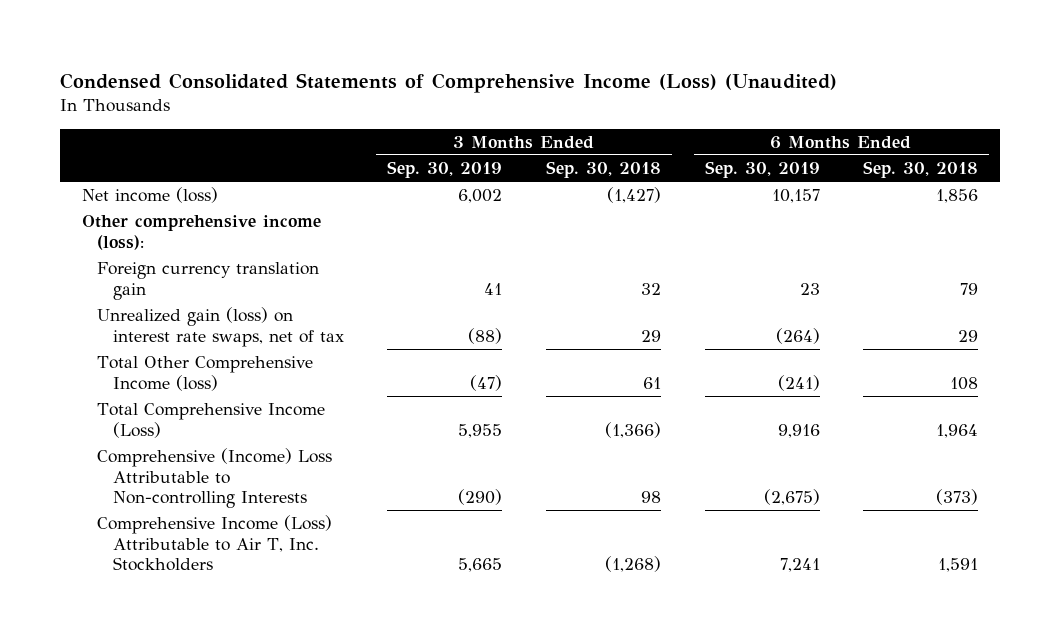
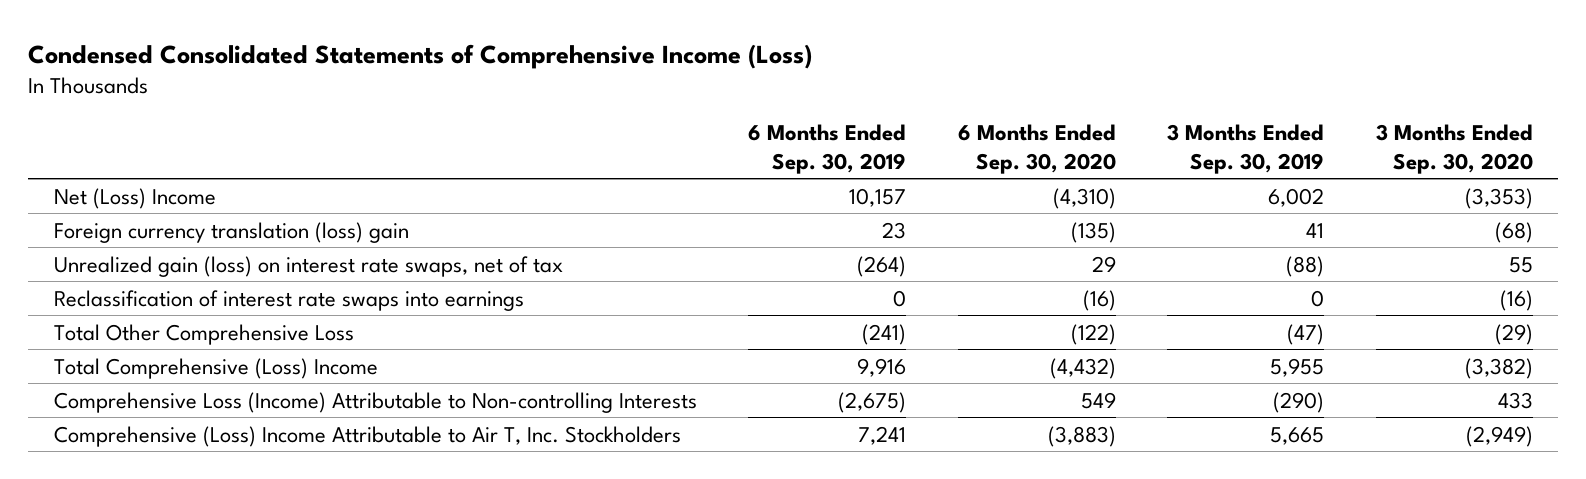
[60,72,838,93] Condensed Consolidated Statements of Comprehensive Income (Loss) (Unaudited) -> [28,43,813,69] Condensed Consolidated Statements of Comprehensive Income (Loss)
[545,161,661,179] Sep. 30, 2018 -> none
[863,161,979,179] Sep. 30, 2018 -> none
none -> [957,124,1116,174] 6 Months Ended Sep. 30, 2020
none -> [1375,124,1533,174] 3 Months Ended Sep. 30, 2020
[82,215,322,250] Other comprehensive income (loss): -> none
[82,187,219,204] Net income (loss) -> [53,187,216,209] Net (Loss) Income
[97,262,320,300] Foreign currency translation gain -> [53,221,409,243] Foreign currency translation (loss) gain
none -> [53,289,524,311] Reclassification of interest rate swaps into earnings
[97,356,314,391] Total Other Comprehensive Income (loss) -> [53,323,354,345] Total Other Comprehensive Loss
[97,403,326,438] Total Comprehensive Income (Loss) -> [53,357,378,379] Total Comprehensive (Loss) Income
[97,448,333,509] Comprehensive (Income) Loss Attributable to Non-controlling Interests -> [53,391,697,413] Comprehensive Loss (Income) Attributable to Non-controlling Interests
[97,515,333,572] Comprehensive Income (Loss) Attributable to Air T, Inc. Stockholders -> [53,425,681,447] Comprehensive (Loss) Income Attributable to Air T, Inc. Stockholders

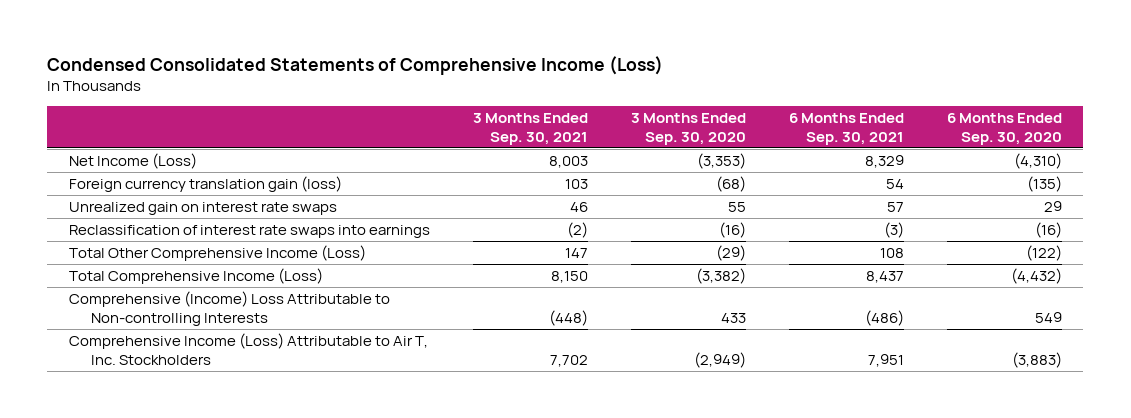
[748,124,907,174] 6 Months Ended Sep. 30, 2019 -> none
[1167,124,1325,174] 3 Months Ended Sep. 30, 2019 -> none
none -> [472,113,588,145] 3 Months Ended Sep. 30, 2021
none -> [788,113,904,145] 6 Months Ended Sep. 30, 2021
[53,187,216,209] Net (Loss) Income -> [68,153,197,170] Net Income (Loss)
[53,221,409,243] Foreign currency translation (loss) gain -> [68,176,342,193] Foreign currency translation gain (loss)
[53,255,563,277] Unrealized gain (loss) on interest rate swaps, net of tax -> [68,202,337,216] Unrealized gain on interest rate swaps
[53,323,354,345] Total Other Comprehensive Loss -> [68,245,366,262] Total Other Comprehensive Income (Loss)
[53,357,378,379] Total Comprehensive (Loss) Income -> [68,268,323,285] Total Comprehensive Income (Loss)
[53,391,697,413] Comprehensive Loss (Income) Attributable to Non-controlling Interests -> [68,291,390,326] Comprehensive (Income) Loss Attributable to Non-controlling Interests
[53,425,681,447] Comprehensive (Loss) Income Attributable to Air T, Inc. Stockholders -> [68,333,428,365] Comprehensive Income (Loss) Attributable to Air T, Inc. Stockholders

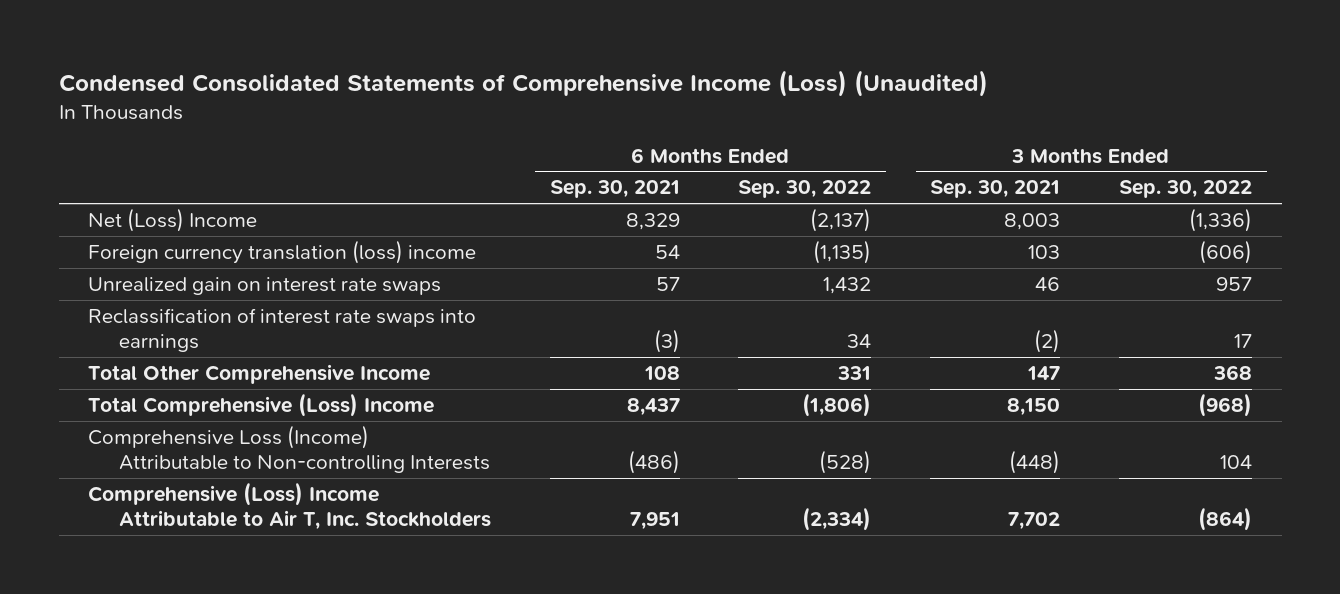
[47,55,664,75] Condensed Consolidated Statements of Comprehensive Income (Loss) -> [58,70,988,98] Condensed Consolidated Statements of Comprehensive Income (Loss) (Unaudited)
[630,113,746,145] 3 Months Ended Sep. 30, 2020 -> none
[946,113,1062,145] 6 Months Ended Sep. 30, 2020 -> none
none -> [738,180,872,199] Sep. 30, 2022
none -> [1119,180,1253,199] Sep. 30, 2022
[68,153,197,170] Net Income (Loss) -> [88,207,258,232] Net (Loss) Income
[68,176,342,193] Foreign currency translation gain (loss) -> [88,239,477,264] Foreign currency translation (loss) income
[68,245,366,262] Total Other Comprehensive Income (Loss) -> [88,363,431,384] Total Other Comprehensive Income
[68,268,323,285] Total Comprehensive Income (Loss) -> [88,392,435,417] Total Comprehensive (Loss) Income
[68,291,390,326] Comprehensive (Income) Loss Attributable to Non-controlling Interests -> [88,424,490,473] Comprehensive Loss (Income) Attributable to Non-controlling Interests
[68,333,428,365] Comprehensive Income (Loss) Attributable to Air T, Inc. Stockholders -> [88,481,491,530] Comprehensive (Loss) Income Attributable to Air T, Inc. Stockholders

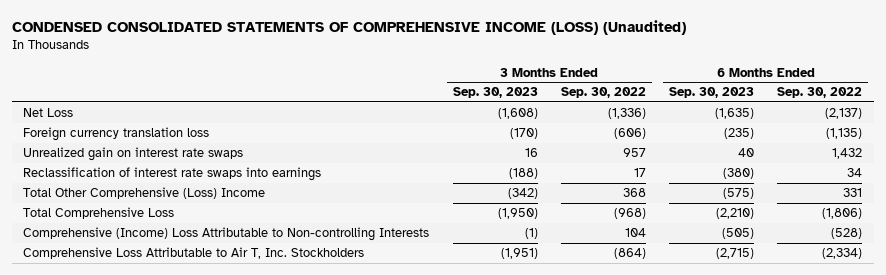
[58,70,988,98] Condensed Consolidated Statements of Comprehensive Income (Loss) (Unaudited) -> [11,19,686,35] CONDENSED CONSOLIDATED STATEMENTS OF COMPREHENSIVE INCOME (LOSS) (Unaudited)
[549,180,680,199] Sep. 30, 2021 -> none
[930,180,1061,199] Sep. 30, 2021 -> none
none -> [452,87,538,99] Sep. 30, 2023
none -> [669,87,755,99] Sep. 30, 2023
[88,207,258,232] Net (Loss) Income -> [23,108,74,118] Net Loss
[88,239,477,264] Foreign currency translation (loss) income -> [23,127,210,142] Foreign currency translation loss
[88,363,431,384] Total Other Comprehensive Income -> [23,187,266,200] Total Other Comprehensive (Loss) Income
[88,392,435,417] Total Comprehensive (Loss) Income -> [23,207,175,220] Total Comprehensive Loss
[88,424,490,473] Comprehensive Loss (Income) Attributable to Non-controlling Interests -> [23,227,430,242] Comprehensive (Income) Loss Attributable to Non-controlling Interests
[88,481,491,530] Comprehensive (Loss) Income Attributable to Air T, Inc. Stockholders -> [23,247,365,260] Comprehensive Loss Attributable to Air T, Inc. Stockholders

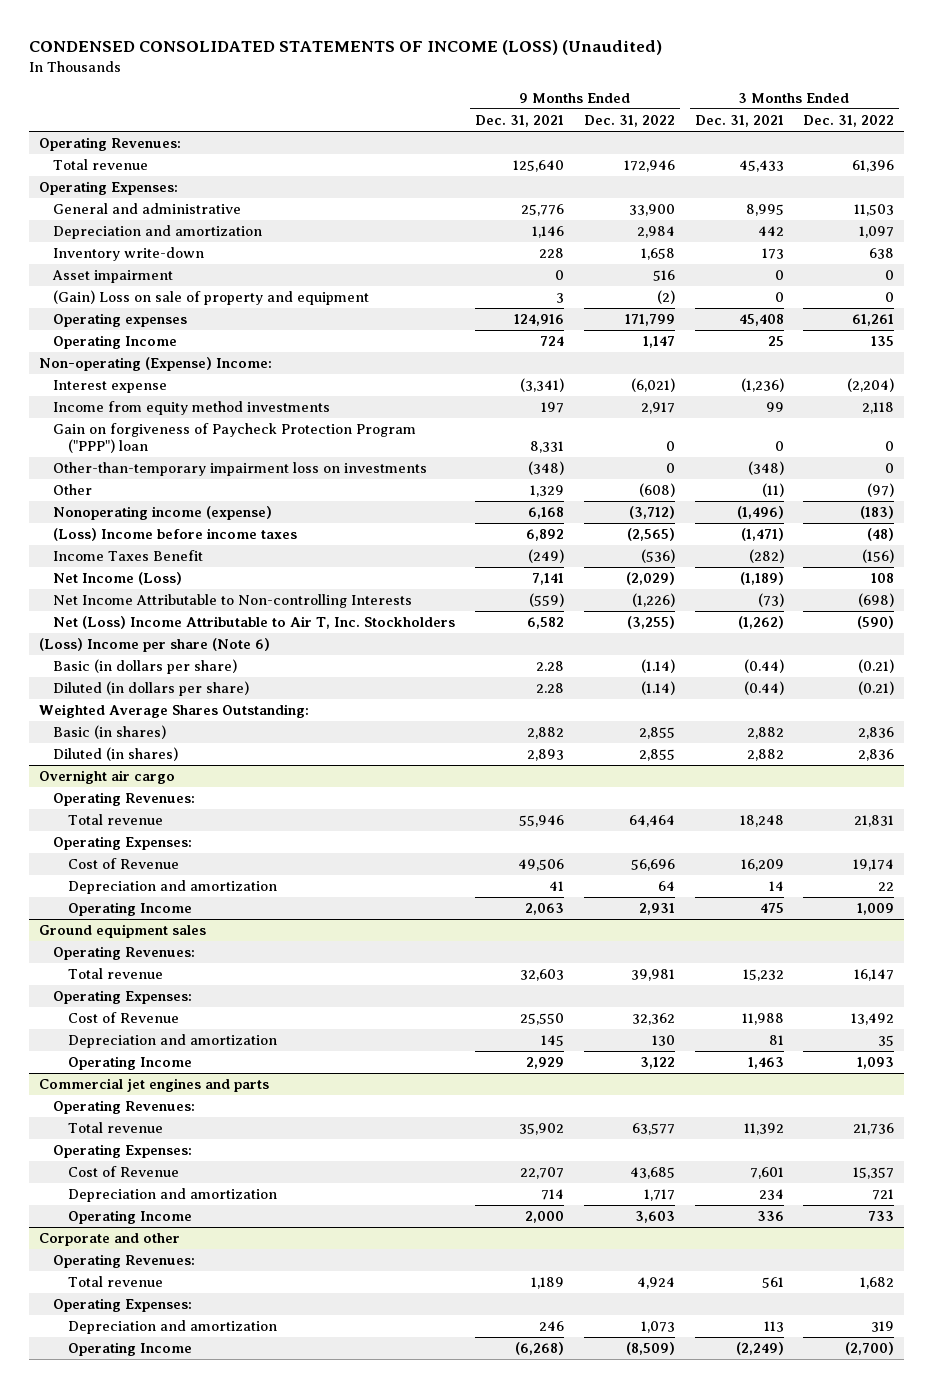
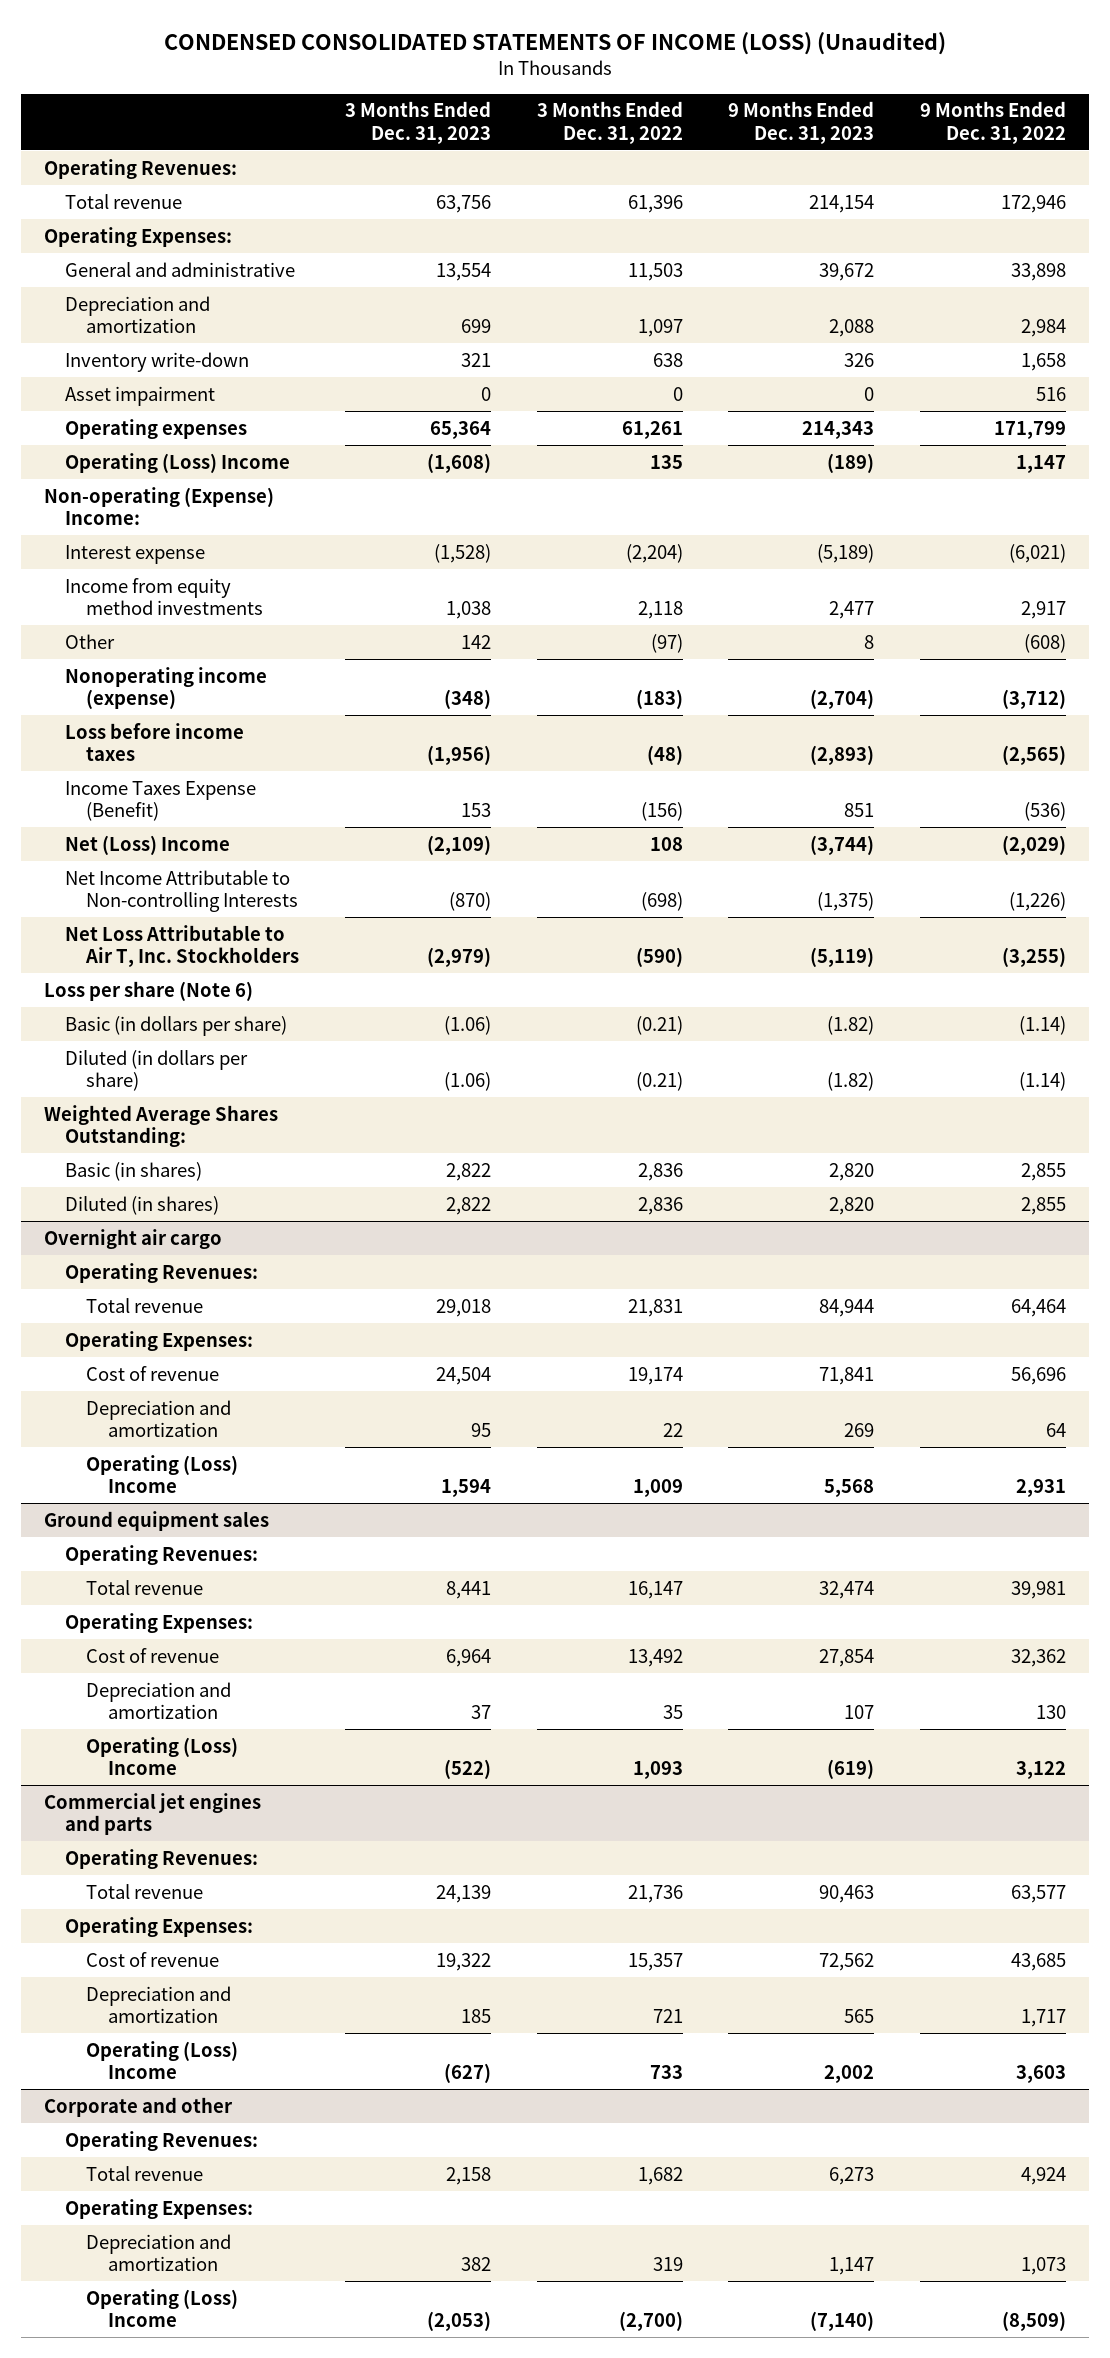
[475,115,565,128] Dec. 31, 2021 -> none
[694,115,784,128] Dec. 31, 2021 -> none
none -> [344,101,491,144] 3 Months Ended Dec. 31, 2023
none -> [728,101,875,144] 9 Months Ended Dec. 31, 2023
[628,204,675,217] 33,900 -> [1011,262,1067,281] 33,898
[53,290,370,306] (Gain) Loss on sale of property and equipment -> none
[53,335,178,350] Operating Income -> [64,452,290,473] Operating (Loss) Income
[53,423,417,454] Gain on forgiveness of Paycheck Protection Program ("PPP") loan -> none
[53,462,428,477] Other-than-temporary impairment loss on investments -> none
[53,528,298,542] (Loss) Income before income taxes -> [64,722,244,761] Loss before income taxes
[53,550,204,562] Income Taxes Benefit -> [64,780,256,821] Income Taxes Expense (Benefit)
[53,572,183,586] Net Income (Loss) -> [64,834,230,855] Net (Loss) Income
[53,616,456,630] Net (Loss) Income Attributable to Air T, Inc. Stockholders -> [64,924,300,967] Net Loss Attributable to Air T, Inc. Stockholders
[39,638,271,653] (Loss) Income per share (Note 6) -> [43,980,253,1001] Loss per share (Note 6)
[67,858,179,870] Cost of Revenue -> [86,1365,220,1381] Cost of revenue
[67,902,192,917] Operating Income -> [86,1454,239,1493] Operating (Loss) Income
[67,1012,179,1024] Cost of Revenue -> [86,1647,220,1663] Cost of revenue
[67,1056,192,1071] Operating Income -> [86,1736,239,1775] Operating (Loss) Income
[67,1166,179,1178] Cost of Revenue -> [86,1951,220,1967] Cost of revenue
[67,1210,192,1225] Operating Income -> [86,2040,239,2079] Operating (Loss) Income
[67,1342,192,1357] Operating Income -> [86,2288,239,2327] Operating (Loss) Income

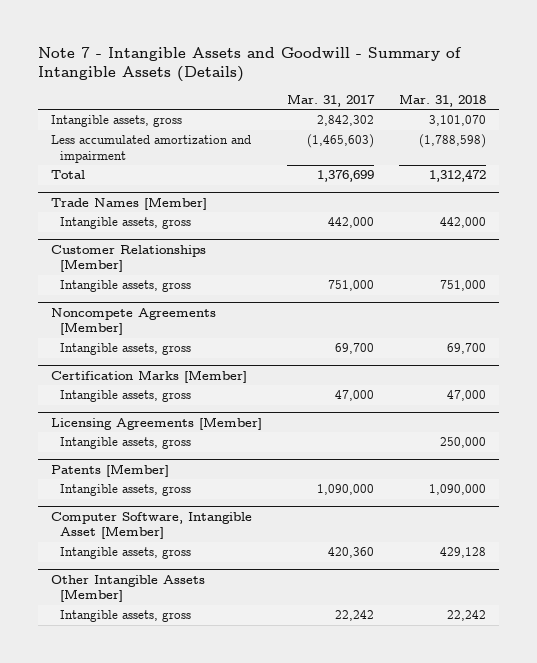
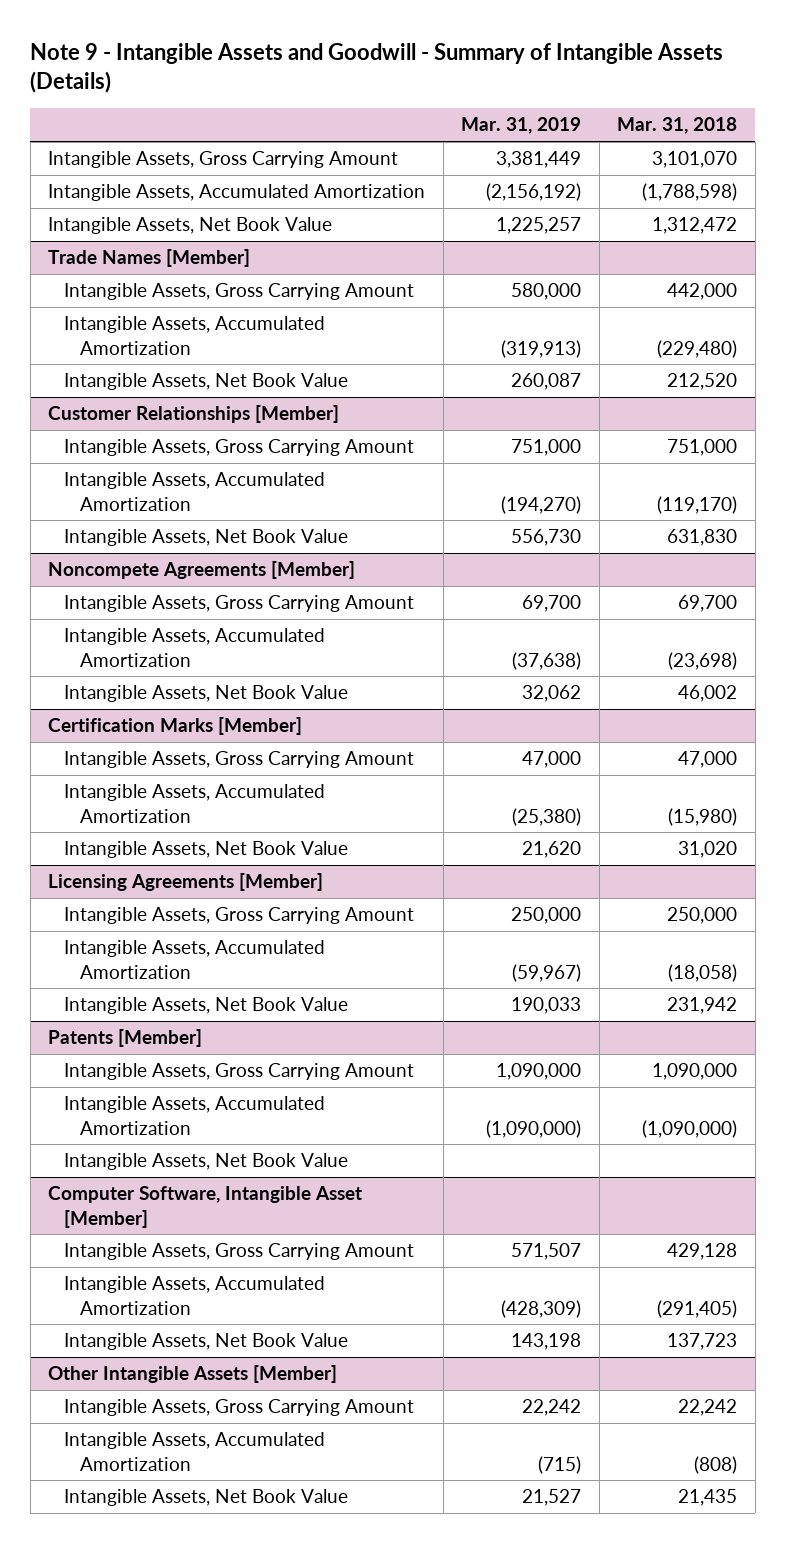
[38,46,463,83] Note 7 - Intangible Assets and Goodwill - Summary of Intangible Assets (Details) -> [30,42,724,93] Note 9 - Intangible Assets and Goodwill - Summary of Intangible Assets (Details)
[286,93,375,107] Mar. 31, 2017 -> none
none -> [461,117,582,135] Mar. 31, 2019
[50,115,182,128] Intangible assets, gross -> [48,151,399,169] Intangible Assets, Gross Carrying Amount
[50,135,251,163] Less accumulated amortization and impairment -> [48,184,426,202] Intangible Assets, Accumulated Amortization
[50,170,85,180] Total -> [48,217,333,235] Intangible Assets, Net Book Value
[59,217,191,230] Intangible assets, gross -> [64,283,415,301] Intangible Assets, Gross Carrying Amount
none -> [64,316,326,355] Intangible Assets, Accumulated Amortization
none -> [64,373,349,391] Intangible Assets, Net Book Value
[59,280,191,293] Intangible assets, gross -> [64,439,415,457] Intangible Assets, Gross Carrying Amount
none -> [64,472,326,511] Intangible Assets, Accumulated Amortization
none -> [64,529,349,547] Intangible Assets, Net Book Value
[59,343,191,356] Intangible assets, gross -> [64,595,415,613] Intangible Assets, Gross Carrying Amount
none -> [64,628,326,667] Intangible Assets, Accumulated Amortization
none -> [64,685,349,703] Intangible Assets, Net Book Value
[59,390,191,403] Intangible assets, gross -> [64,751,415,769] Intangible Assets, Gross Carrying Amount
none -> [64,784,326,823] Intangible Assets, Accumulated Amortization
none -> [64,841,349,859] Intangible Assets, Net Book Value
[59,437,191,450] Intangible assets, gross -> [64,907,415,925] Intangible Assets, Gross Carrying Amount
none -> [64,940,326,979] Intangible Assets, Accumulated Amortization
none -> [64,997,349,1015] Intangible Assets, Net Book Value
[59,484,191,497] Intangible assets, gross -> [64,1063,415,1081] Intangible Assets, Gross Carrying Amount
none -> [64,1096,326,1135] Intangible Assets, Accumulated Amortization
none -> [64,1153,349,1171] Intangible Assets, Net Book Value
[59,547,191,560] Intangible assets, gross -> [64,1243,415,1261] Intangible Assets, Gross Carrying Amount
none -> [64,1276,326,1315] Intangible Assets, Accumulated Amortization
none -> [64,1333,349,1351] Intangible Assets, Net Book Value
[59,610,191,623] Intangible assets, gross -> [64,1399,415,1417] Intangible Assets, Gross Carrying Amount
none -> [64,1432,326,1471] Intangible Assets, Accumulated Amortization
none -> [64,1489,349,1507] Intangible Assets, Net Book Value

